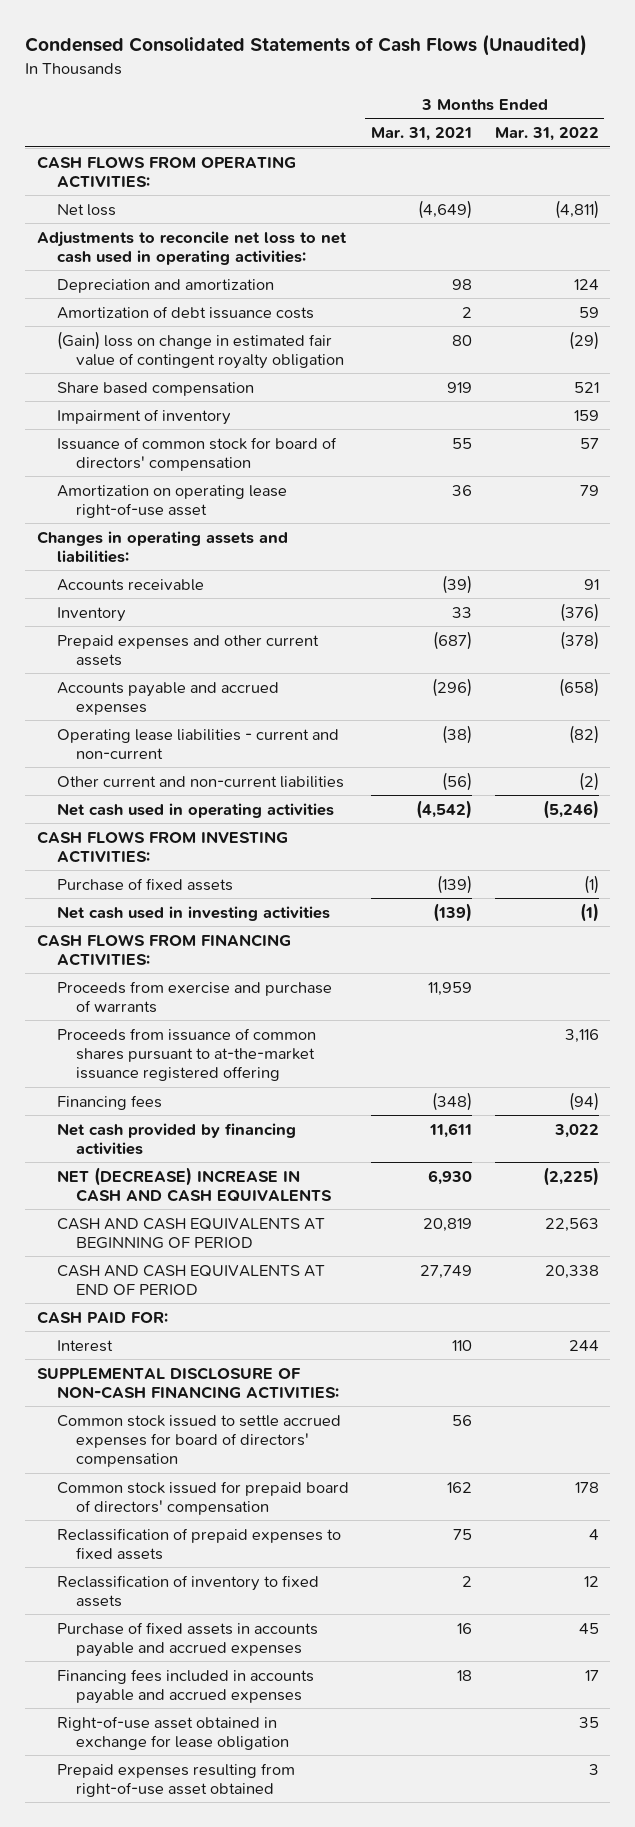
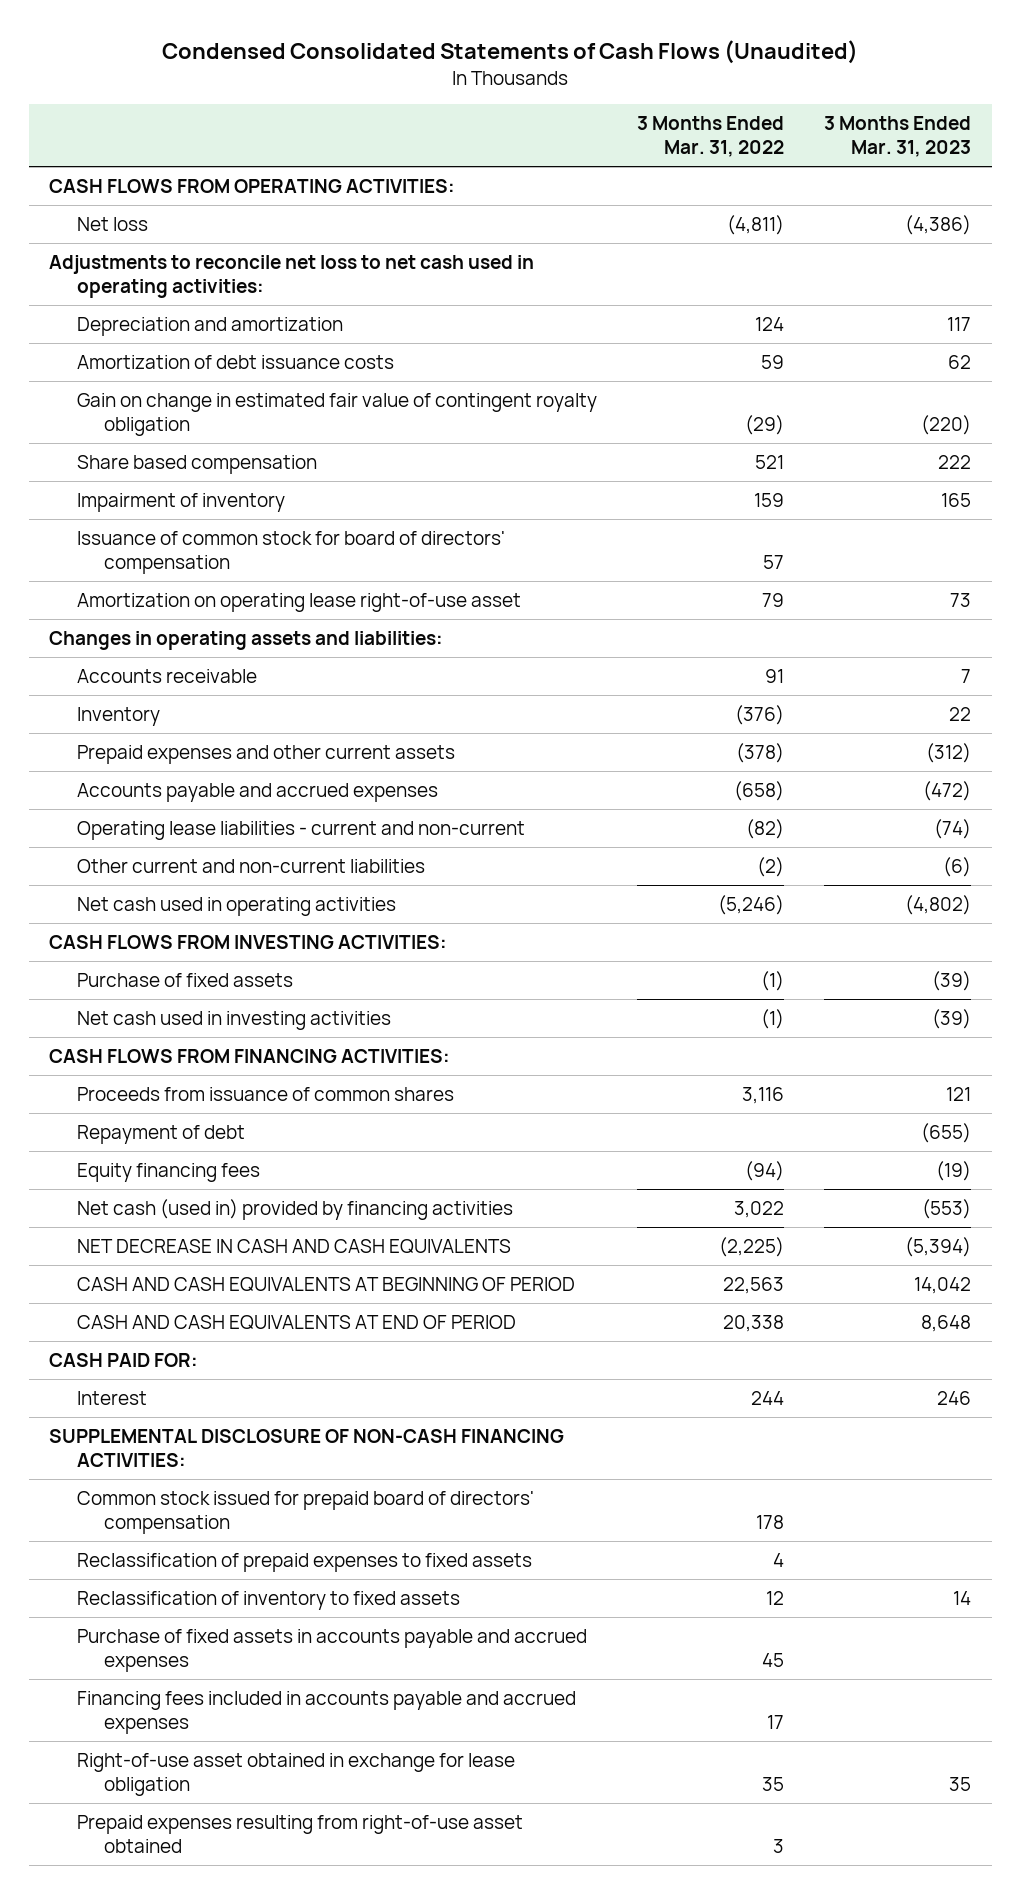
[371,127,473,142] Mar. 31, 2021 -> none
none -> [824,116,972,158] 3 Months Ended Mar. 31, 2023
[56,330,345,369] (Gain) loss on change in estimated fair value of contingent royalty obligation -> [76,393,597,436] Gain on change in estimated fair value of contingent royalty obligation
[56,980,332,1013] Proceeds from exercise and purchase of warrants -> none
[56,1027,316,1082] Proceeds from issuance of common shares pursuant to at-the-market issuance registered offering -> [76,1087,454,1102] Proceeds from issuance of common shares
none -> [76,1125,245,1145] Repayment of debt
[56,1094,162,1110] Financing fees -> [76,1163,260,1183] Equity financing fees
[56,1122,296,1155] Net cash provided by financing activities -> [76,1199,513,1221] Net cash (used in) provided by financing activities
[56,1166,333,1202] NET (DECREASE) INCREASE IN CASH AND CASH EQUIVALENTS -> [76,1239,511,1255] NET DECREASE IN CASH AND CASH EQUIVALENTS
[56,1414,341,1468] Common stock issued to settle accrued expenses for board of directors' compensation -> none

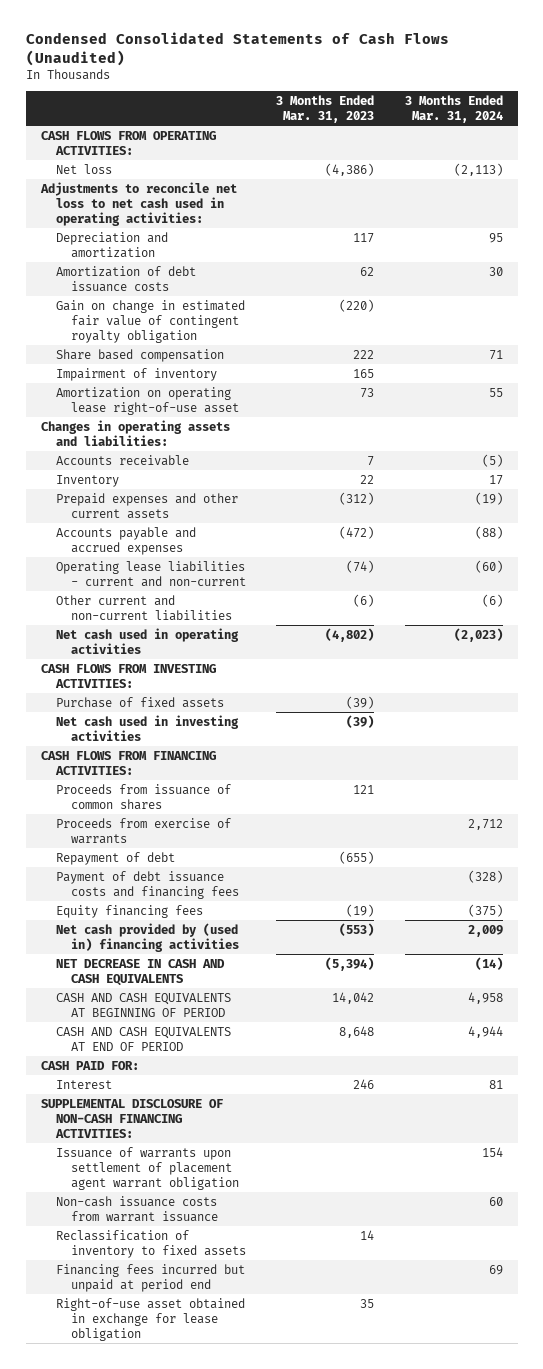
[637,116,785,158] 3 Months Ended Mar. 31, 2022 -> none
none -> [404,94,503,124] 3 Months Ended Mar. 31, 2024
[76,531,505,574] Issuance of common stock for board of directors' compensation -> none
none -> [55,817,231,844] Proceeds from exercise of warrants
none -> [55,870,239,899] Payment of debt issuance costs and financing fees
[76,1199,513,1221] Net cash (used in) provided by financing activities -> [55,922,239,952] Net cash provided by (used in) financing activities
[76,1491,534,1534] Common stock issued for prepaid board of directors' compensation -> none
[76,1553,532,1573] Reclassification of prepaid expenses to fixed assets -> none
none -> [55,1146,239,1190] Issuance of warrants upon settlement of placement agent warrant obligation
none -> [55,1195,218,1222] Non-cash issuance costs from warrant issuance
[76,1629,587,1672] Purchase of fixed assets in accounts payable and accrued expenses -> none
[76,1691,576,1734] Financing fees included in accounts payable and accrued expenses -> none
none -> [55,1263,245,1292] Financing fees incurred but unpaid at period end
[76,1815,523,1853] Prepaid expenses resulting from right-of-use asset obtained -> none

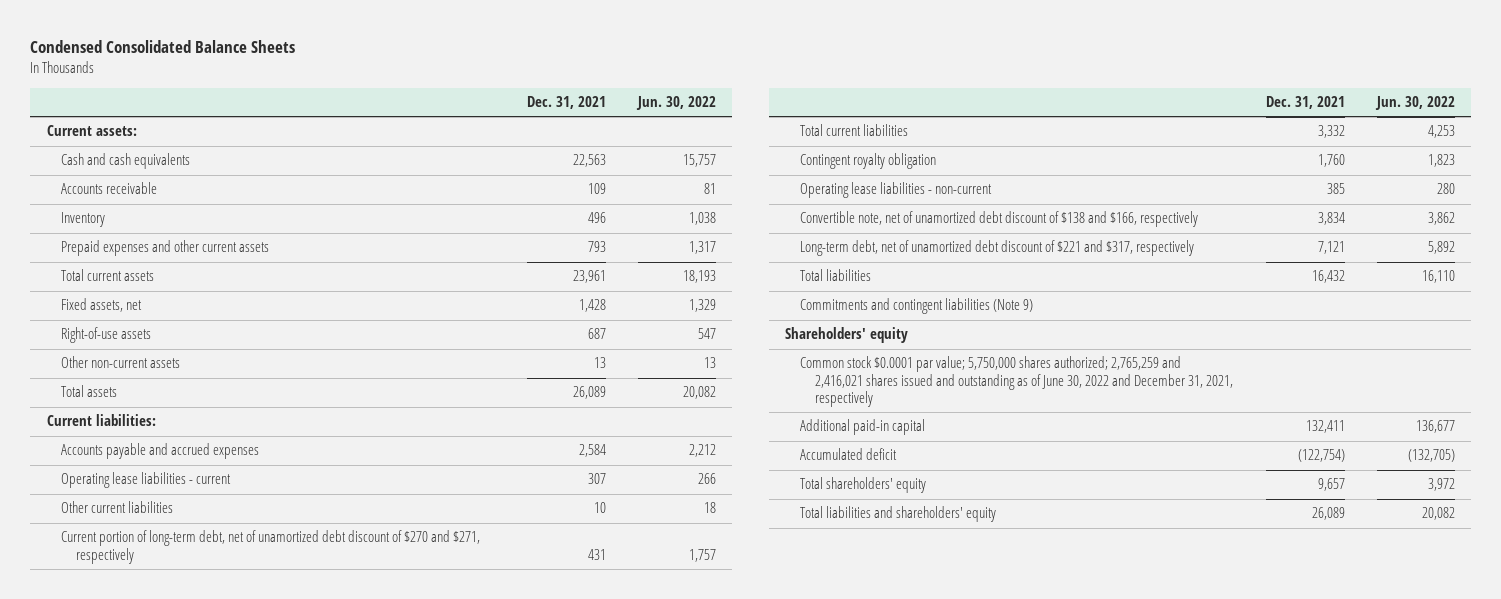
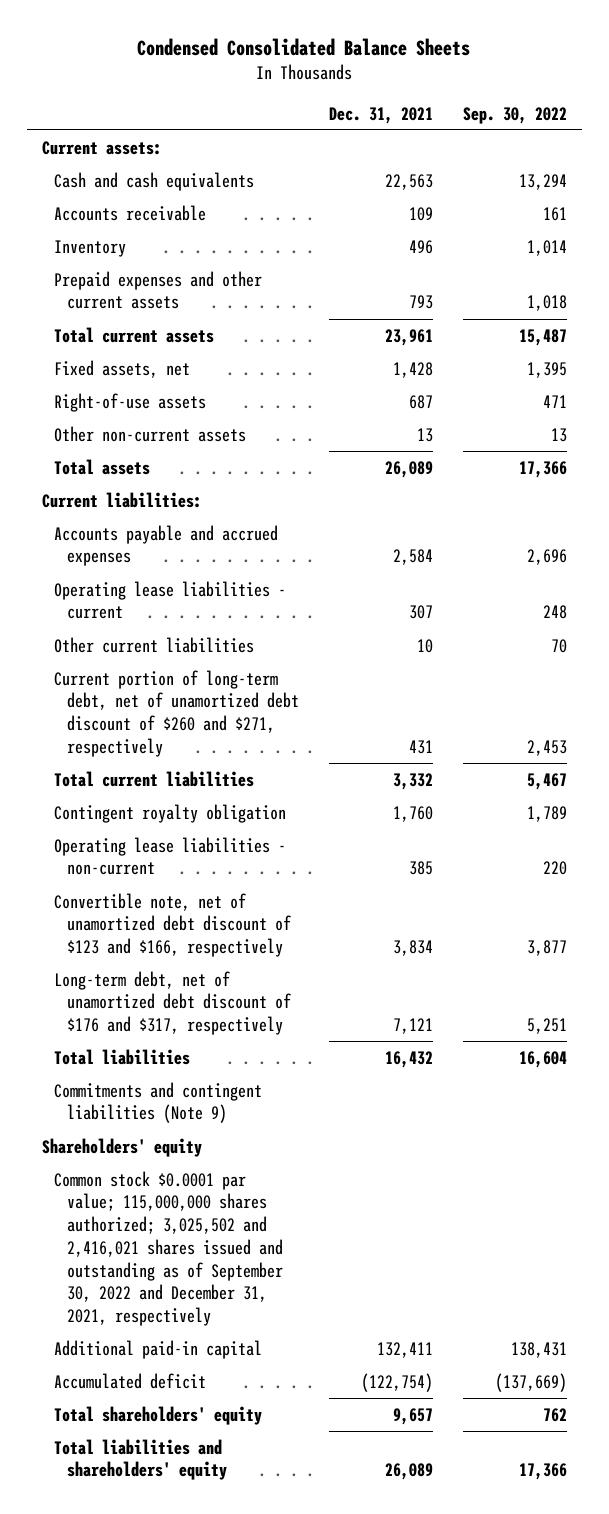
[636,96,717,111] Jun. 30, 2022 -> none
none -> [462,106,567,124] Sep. 30, 2022
[61,530,481,564] Current portion of long-term debt, net of unamortized debt discount of $270 and $271, respectively -> [54,669,300,757] Current portion of long-term debt, net of unamortized debt discount of $260 and $271, respectively
[800,211,1199,228] Convertible note, net of unamortized debt discount of $138 and $166, respectively -> [54,892,292,958] Convertible note, net of unamortized debt discount of $123 and $166, respectively
[800,240,1195,257] Long-term debt, net of unamortized debt discount of $221 and $317, respectively -> [54,970,292,1036] Long-term debt, net of unamortized debt discount of $176 and $317, respectively
[800,356,1234,408] Common stock $0.0001 par value; 5,750,000 shares authorized; 2,765,259 and 2,416,021 shares issued and outstanding as of June 30, 2022 and December 31, 2021, respectively -> [54,1170,284,1327] Common stock $0.0001 par value; 115,000,000 shares authorized; 3,025,502 and 2,416,021 shares issued and outstanding as of September 30, 2022 and December 31, 2021, respectively

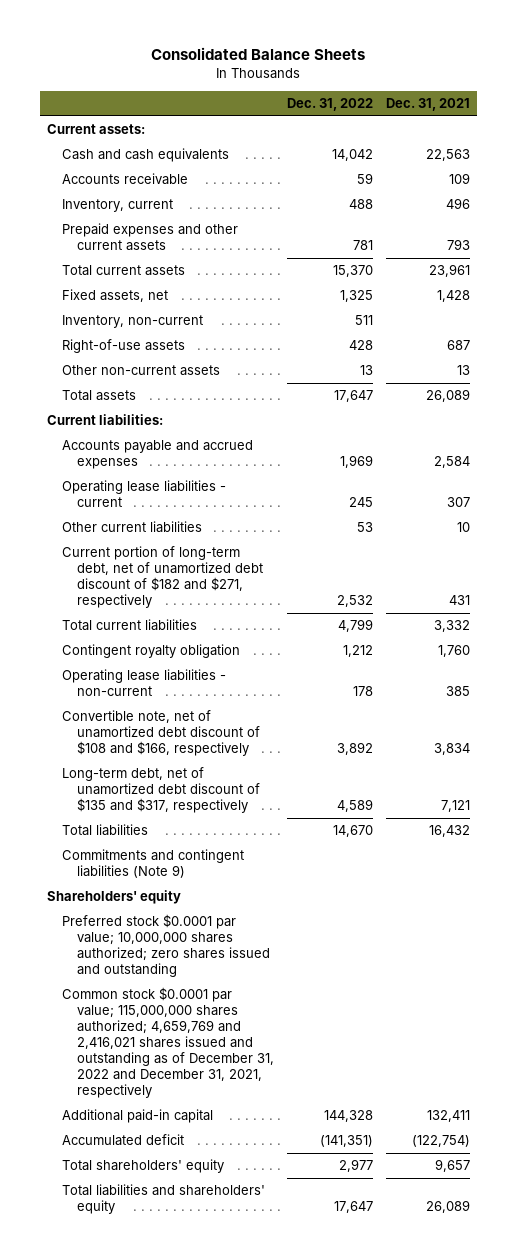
[137,37,471,56] Condensed Consolidated Balance Sheets -> [151,47,366,61] Consolidated Balance Sheets
[462,106,567,124] Sep. 30, 2022 -> none
none -> [287,98,374,112] Dec. 31, 2022
[54,239,127,257] Inventory -> [61,199,173,213] Inventory, current
none -> [61,315,203,329] Inventory, non-current
[54,669,300,757] Current portion of long-term debt, net of unamortized debt discount of $260 and $271, respectively -> [61,546,264,609] Current portion of long-term debt, net of unamortized debt discount of $182 and $271, respectively
[54,892,292,958] Convertible note, net of unamortized debt discount of $123 and $166, respectively -> [61,710,261,757] Convertible note, net of unamortized debt discount of $108 and $166, respectively
[54,970,292,1036] Long-term debt, net of unamortized debt discount of $176 and $317, respectively -> [61,767,261,814] Long-term debt, net of unamortized debt discount of $135 and $317, respectively
none -> [61,914,271,978] Preferred stock $0.0001 par value; 10,000,000 shares authorized; zero shares issued and outstanding
[54,1170,284,1327] Common stock $0.0001 par value; 115,000,000 shares authorized; 3,025,502 and 2,416,021 shares issued and outstanding as of September 30, 2022 and December 31, 2021, respectively -> [61,987,275,1098] Common stock $0.0001 par value; 115,000,000 shares authorized; 4,659,769 and 2,416,021 shares issued and outstanding as of December 31, 2022 and December 31, 2021, respectively

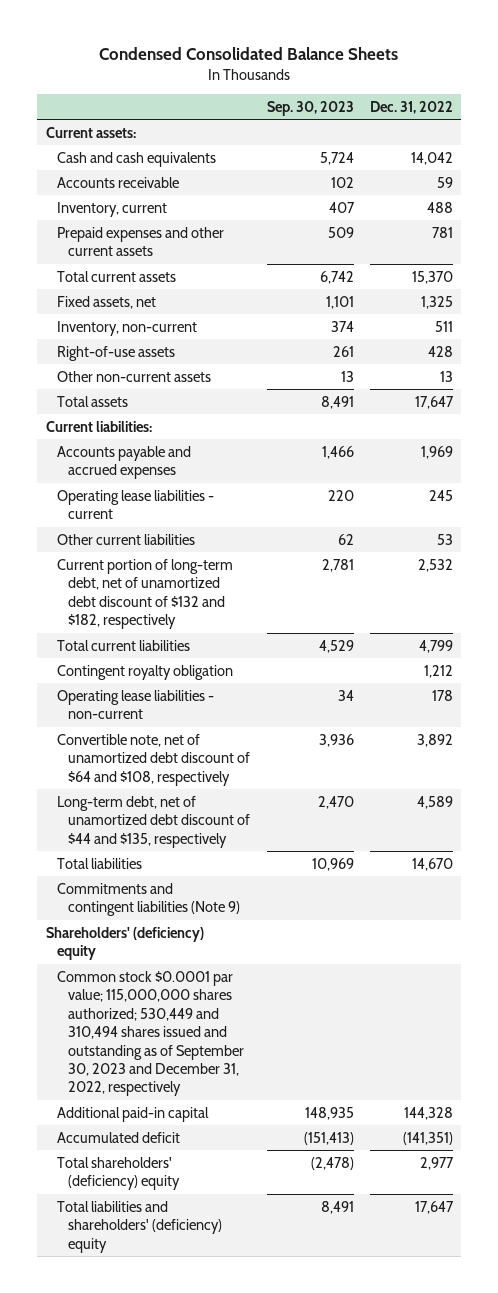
[151,47,366,61] Consolidated Balance Sheets -> [99,47,399,61] Condensed Consolidated Balance Sheets
[386,98,471,112] Dec. 31, 2021 -> none
none -> [266,100,354,116] Sep. 30, 2023
[61,546,264,609] Current portion of long-term debt, net of unamortized debt discount of $182 and $271, respectively -> [56,558,233,630] Current portion of long-term debt, net of unamortized debt discount of $132 and $182, respectively
[61,710,261,757] Convertible note, net of unamortized debt discount of $108 and $166, respectively -> [56,733,251,786] Convertible note, net of unamortized debt discount of $64 and $108, respectively
[61,767,261,814] Long-term debt, net of unamortized debt discount of $135 and $317, respectively -> [56,795,251,848] Long-term debt, net of unamortized debt discount of $44 and $135, respectively
[61,914,271,978] Preferred stock $0.0001 par value; 10,000,000 shares authorized; zero shares issued and outstanding -> none
[46,890,181,905] Shareholders' equity -> [45,926,204,961] Shareholders' (deficiency) equity
[61,987,275,1098] Common stock $0.0001 par value; 115,000,000 shares authorized; 4,659,769 and 2,416,021 shares issued and outstanding as of December 31, 2022 and December 31, 2021, respectively -> [56,970,245,1097] Common stock $0.0001 par value; 115,000,000 shares authorized; 530,449 and 310,494 shares issued and outstanding as of September 30, 2023 and December 31, 2022, respectively
[61,1159,224,1174] Total shareholders' equity -> [56,1156,181,1191] Total shareholders' (deficiency) equity
[61,1184,265,1215] Total liabilities and shareholders' equity -> [56,1200,223,1253] Total liabilities and shareholders' (deficiency) equity

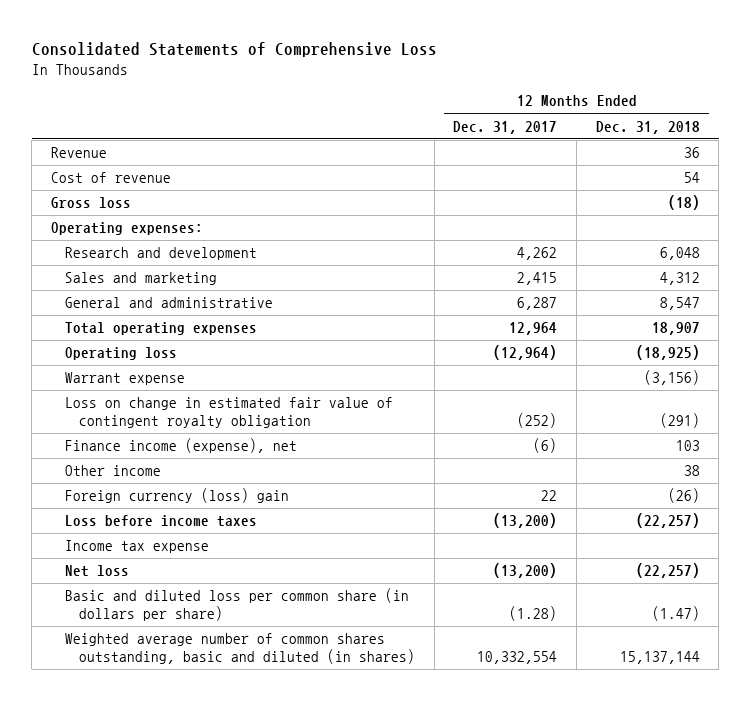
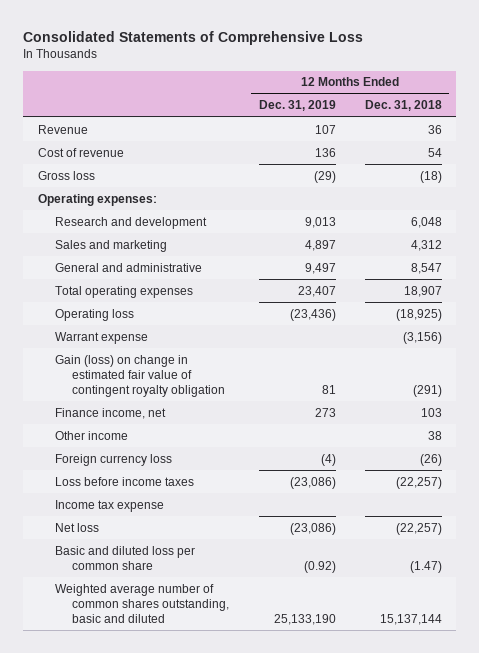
[453,120,558,134] Dec. 31, 2017 -> none
none -> [258,100,336,112] Dec. 31, 2019
[65,397,394,428] Loss on change in estimated fair value of contingent royalty obligation -> [55,354,226,397] Gain (loss) on change in estimated fair value of contingent royalty obligation
[65,438,298,454] Finance income (expense), net -> [55,407,167,419] Finance income, net
[65,488,290,504] Foreign currency (loss) gain -> [55,453,173,466] Foreign currency loss
[65,588,410,621] Basic and diluted loss per common share (in dollars per share) -> [55,545,196,570] Basic and diluted loss per common share
[65,633,416,664] Weighted average number of common shares outstanding, basic and diluted (in shares) -> [55,583,230,623] Weighted average number of common shares outstanding, basic and diluted

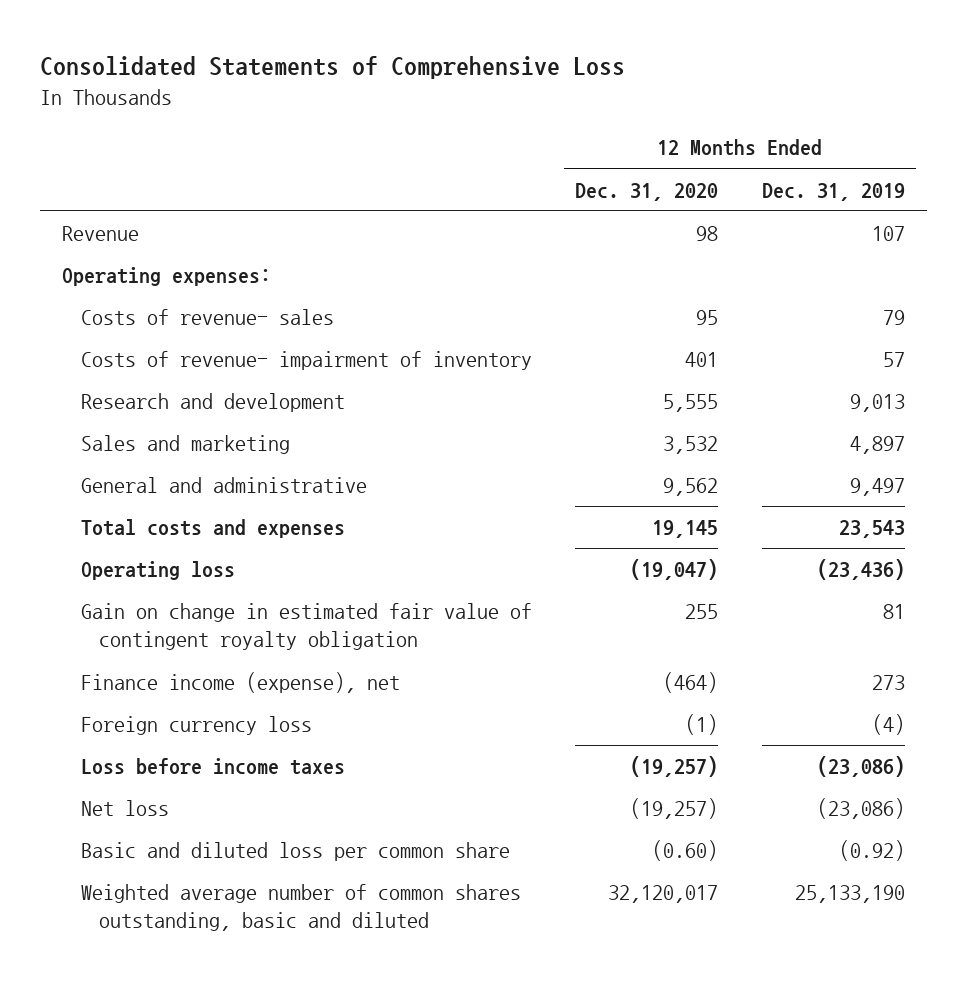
[364,100,442,112] Dec. 31, 2018 -> none
none -> [575,182,719,201] Dec. 31, 2020
[37,147,124,157] Cost of revenue -> none
[37,170,95,180] Gross loss -> none
none -> [80,309,334,326] Costs of revenue- sales
none -> [80,351,532,371] Costs of revenue- impairment of inventory
[55,285,194,298] Total operating expenses -> [80,519,345,539] Total costs and expenses
[297,285,336,297] 23,407 -> [838,520,905,539] 23,543
[55,331,149,344] Warrant expense -> none
[55,430,129,440] Other income -> none
[55,354,226,397] Gain (loss) on change in estimated fair value of contingent royalty obligation -> [80,603,532,651] Gain on change in estimated fair value of contingent royalty obligation
[55,407,167,419] Finance income, net -> [80,672,400,694] Finance income (expense), net
[55,499,165,512] Income tax expense -> none

